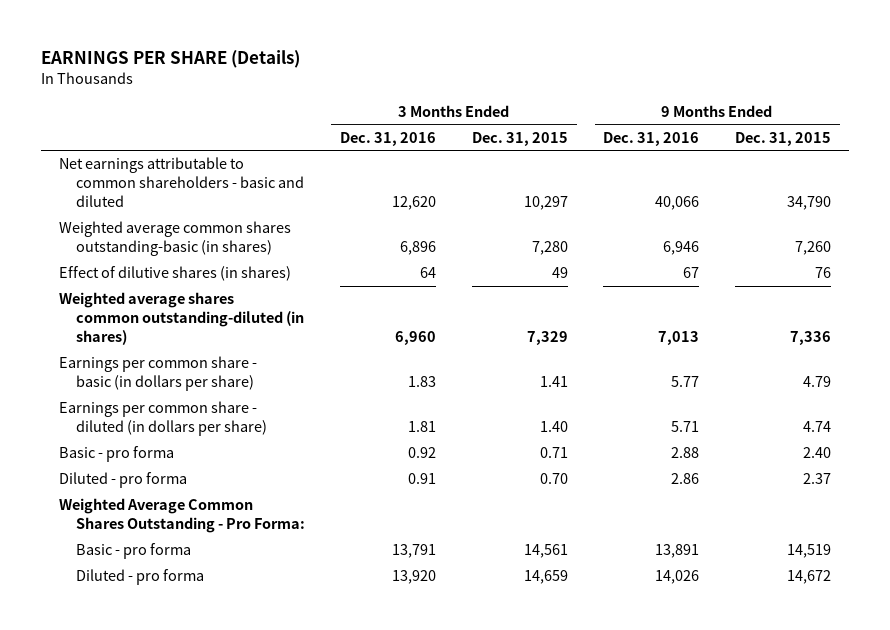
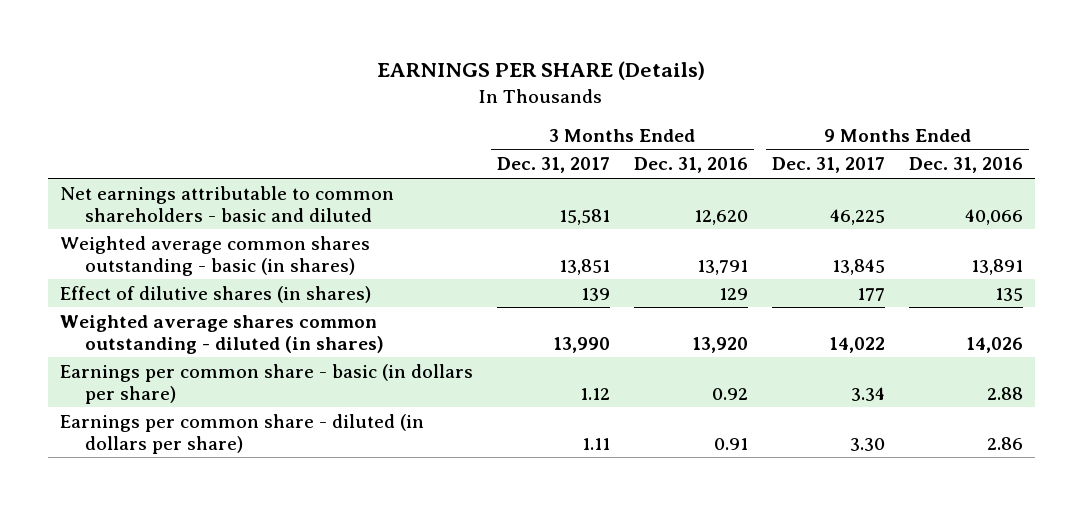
[471,131,568,146] Dec. 31, 2015 -> none
[735,131,832,146] Dec. 31, 2015 -> none
none -> [496,157,610,174] Dec. 31, 2017
none -> [772,157,886,174] Dec. 31, 2017
[58,446,174,463] Basic - pro forma -> none
[58,472,187,489] Diluted - pro forma -> none
[58,498,305,534] Weighted Average Common Shares Outstanding - Pro Forma: -> none
[75,543,191,560] Basic - pro forma -> none
[75,569,204,586] Diluted - pro forma -> none
[58,221,291,257] Weighted average common shares outstanding-basic (in shares) -> [59,235,370,276] Weighted average common shares outstanding - basic (in shares)
[400,241,437,256] 6,896 -> [696,259,748,275] 13,791
[663,241,700,256] 6,946 -> [971,258,1024,275] 13,891
[420,267,437,279] 64 -> [718,287,748,300] 129
[683,267,700,279] 67 -> [995,287,1024,301] 135
[58,292,304,346] Weighted average shares common outstanding-diluted (in shares) -> [59,314,384,354] Weighted average shares common outstanding - diluted (in shares)
[395,331,437,346] 6,960 -> [691,336,748,353] 13,920
[658,331,700,346] 7,013 -> [966,336,1024,353] 14,026
[408,376,437,388] 1.83 -> [711,387,748,400] 0.92
[671,376,700,388] 5.77 -> [987,386,1024,400] 2.88
[408,421,437,433] 1.81 -> [713,437,748,450] 0.91
[671,421,700,433] 5.71 -> [987,436,1024,450] 2.86

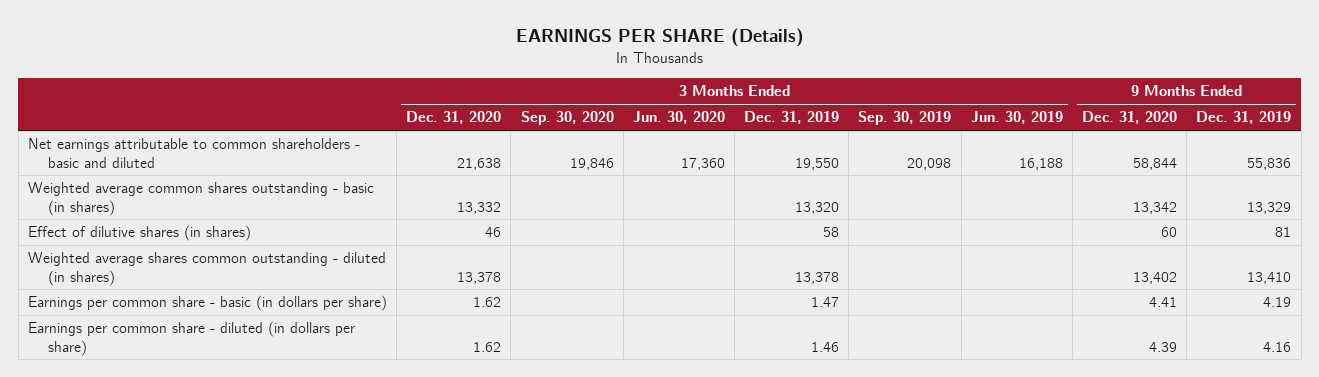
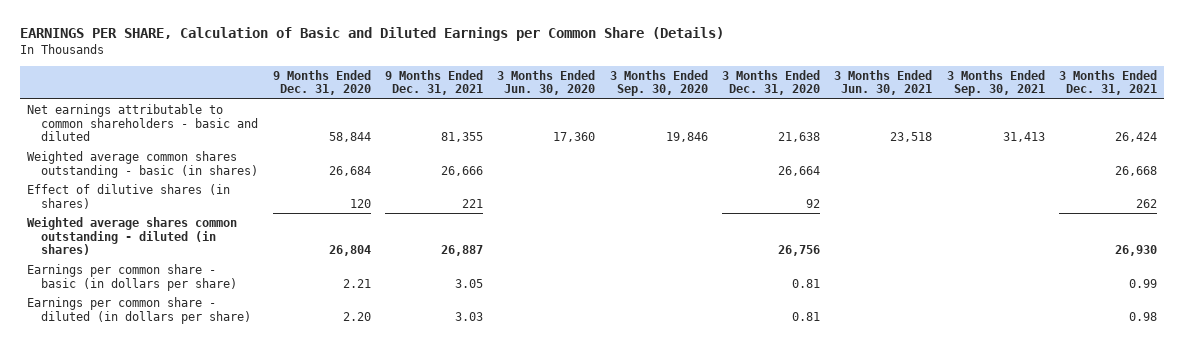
[515,27,804,47] EARNINGS PER SHARE (Details) -> [20,27,725,42] EARNINGS PER SHARE, Calculation of Basic and Diluted Earnings per Common Share (Details)
[744,111,840,125] Dec. 31, 2019 -> none
[858,111,952,126] Sep. 30, 2019 -> none
[970,111,1063,125] Jun. 30, 2019 -> none
[1196,111,1292,125] Dec. 31, 2019 -> none
none -> [384,69,483,96] 9 Months Ended Dec. 31, 2021
none -> [834,69,933,96] 3 Months Ended Jun. 30, 2021
none -> [946,69,1045,97] 3 Months Ended Sep. 30, 2021
none -> [1058,69,1157,96] 3 Months Ended Dec. 31, 2021
[457,201,502,214] 13,332 -> [777,165,820,176] 26,664
[1133,201,1178,214] 13,342 -> [328,165,371,176] 26,684
[485,227,502,238] 46 -> [805,198,820,208] 92
[1161,227,1178,238] 60 -> [349,198,371,208] 120
[457,271,502,284] 13,378 -> [777,245,820,257] 26,756
[1133,271,1178,284] 13,402 -> [328,245,371,257] 26,804
[473,297,502,308] 1.62 -> [791,278,820,288] 0.81
[1149,297,1178,308] 4.41 -> [342,278,371,288] 2.21
[473,341,502,352] 1.62 -> [791,311,820,321] 0.81
[1149,341,1178,352] 4.39 -> [342,311,371,321] 2.20

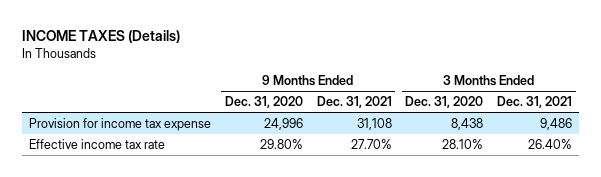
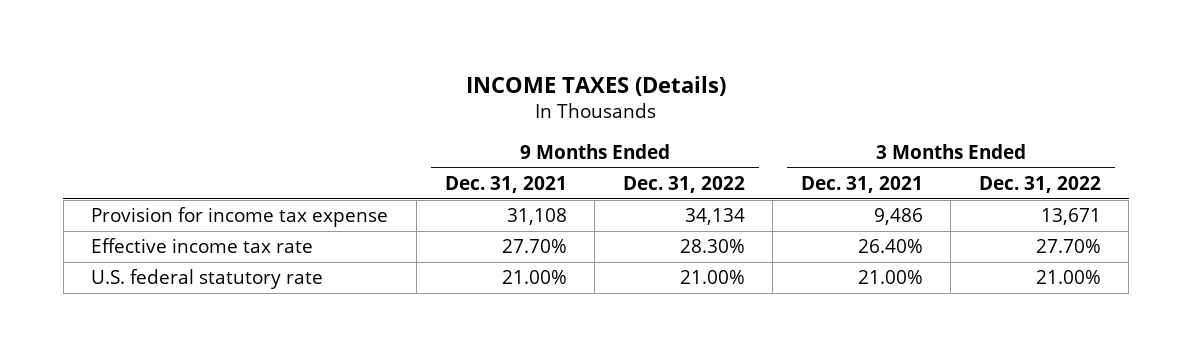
[224,96,303,109] Dec. 31, 2020 -> none
[405,96,484,109] Dec. 31, 2020 -> none
none -> [622,176,745,194] Dec. 31, 2022
none -> [978,176,1101,194] Dec. 31, 2022
none -> [91,269,324,290] U.S. federal statutory rate

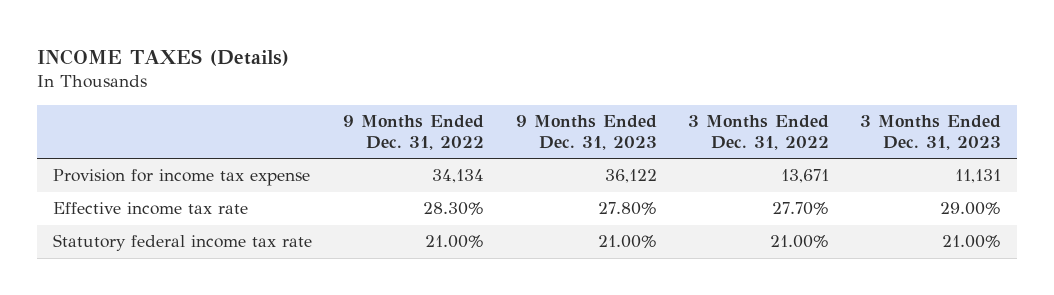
[444,176,567,194] Dec. 31, 2021 -> none
[800,176,923,194] Dec. 31, 2021 -> none
none -> [515,115,657,151] 9 Months Ended Dec. 31, 2023
none -> [860,115,1002,151] 3 Months Ended Dec. 31, 2023
[91,269,324,290] U.S. federal statutory rate -> [52,234,312,252] Statutory federal income tax rate

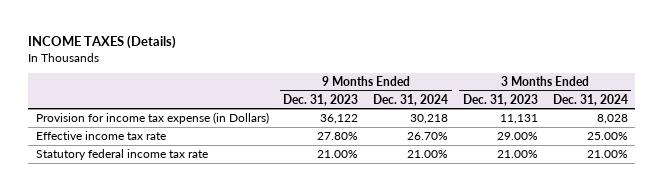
[343,115,485,151] 9 Months Ended Dec. 31, 2022 -> none
[687,115,829,151] 3 Months Ended Dec. 31, 2022 -> none
none -> [373,93,449,106] Dec. 31, 2024
none -> [552,93,628,106] Dec. 31, 2024
[52,169,310,187] Provision for income tax expense -> [35,111,269,124] Provision for income tax expense (in Dollars)

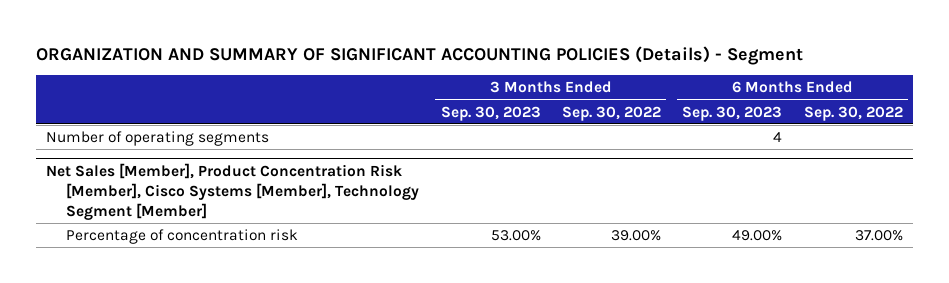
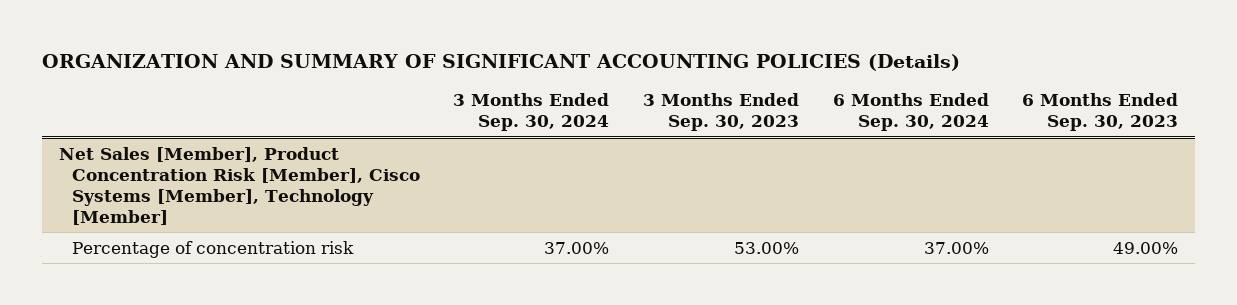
[35,45,803,65] ORGANIZATION AND SUMMARY OF SIGNIFICANT ACCOUNTING POLICIES (Details) - Segment -> [42,53,961,71] ORGANIZATION AND SUMMARY OF SIGNIFICANT ACCOUNTING POLICIES (Details)
[562,105,662,121] Sep. 30, 2022 -> none
[803,105,903,121] Sep. 30, 2022 -> none
none -> [453,92,610,132] 3 Months Ended Sep. 30, 2024
none -> [832,92,989,132] 6 Months Ended Sep. 30, 2024
[46,131,270,147] Number of operating segments -> none
[46,163,420,220] Net Sales [Member], Product Concentration Risk [Member], Cisco Systems [Member], Technology Segment [Member] -> [59,146,420,225] Net Sales [Member], Product Concentration Risk [Member], Cisco Systems [Member], Technology [Member]

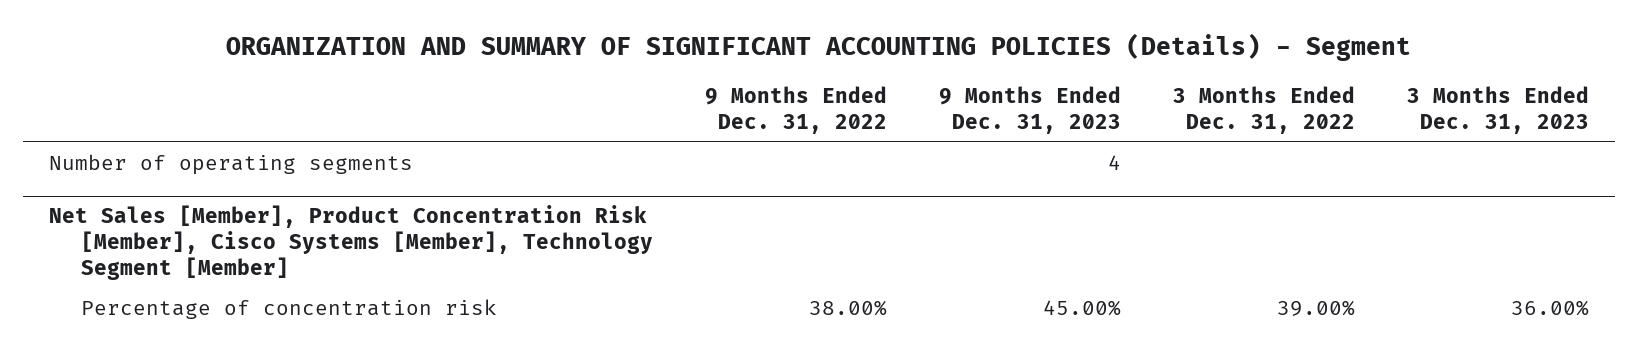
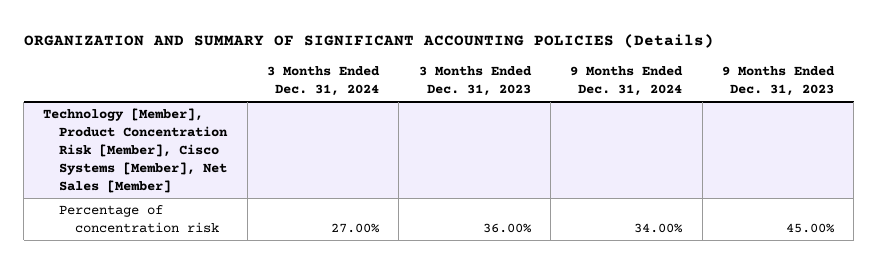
[225,32,1411,61] ORGANIZATION AND SUMMARY OF SIGNIFICANT ACCOUNTING POLICIES (Details) - Segment -> [23,34,714,49] ORGANIZATION AND SUMMARY OF SIGNIFICANT ACCOUNTING POLICIES (Details)
[704,85,887,134] 9 Months Ended Dec. 31, 2022 -> none
[1172,85,1355,134] 3 Months Ended Dec. 31, 2022 -> none
none -> [266,66,380,97] 3 Months Ended Dec. 31, 2024
none -> [570,66,684,97] 9 Months Ended Dec. 31, 2024
[48,154,413,176] Number of operating segments -> none
[48,205,653,281] Net Sales [Member], Product Concentration Risk [Member], Cisco Systems [Member], Technology Segment [Member] -> [43,107,229,194] Technology [Member], Product Concentration Risk [Member], Cisco Systems [Member], Net Sales [Member]

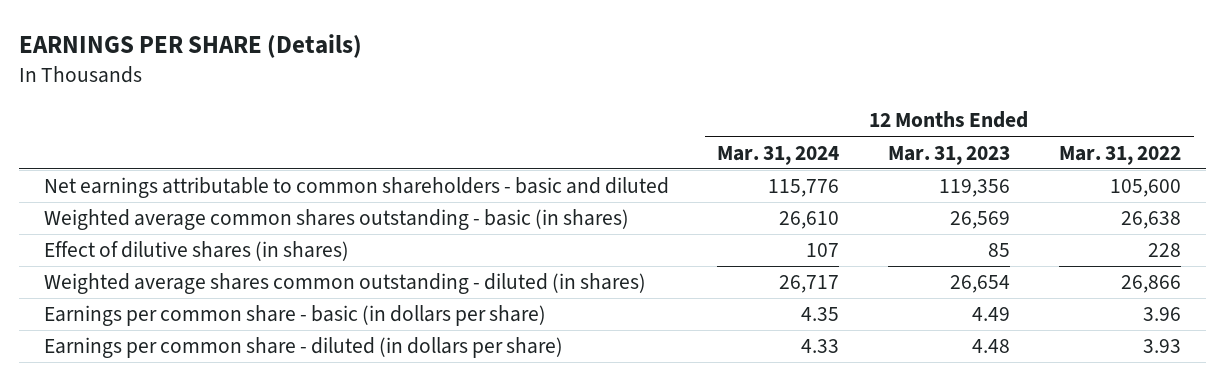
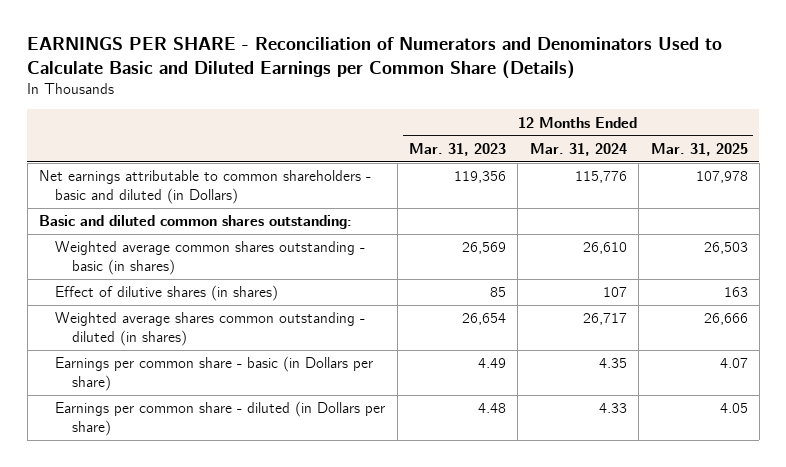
[19,33,363,58] EARNINGS PER SHARE (Details) -> [27,37,723,79] EARNINGS PER SHARE - Reconciliation of Numerators and Denominators Used to Calculate Basic and Diluted Earnings per Common Share (Details)
[1059,145,1182,165] Mar. 31, 2022 -> none
none -> [650,142,748,156] Mar. 31, 2025
[43,177,669,199] Net earnings attributable to common shareholders - basic and diluted -> [38,170,371,205] Net earnings attributable to common shareholders - basic and diluted (in Dollars)
none -> [38,215,352,230] Basic and diluted common shares outstanding:
[43,305,546,327] Earnings per common share - basic (in dollars per share) -> [55,356,374,392] Earnings per common share - basic (in Dollars per share)
[43,337,563,359] Earnings per common share - diluted (in dollars per share) -> [55,401,386,437] Earnings per common share - diluted (in Dollars per share)

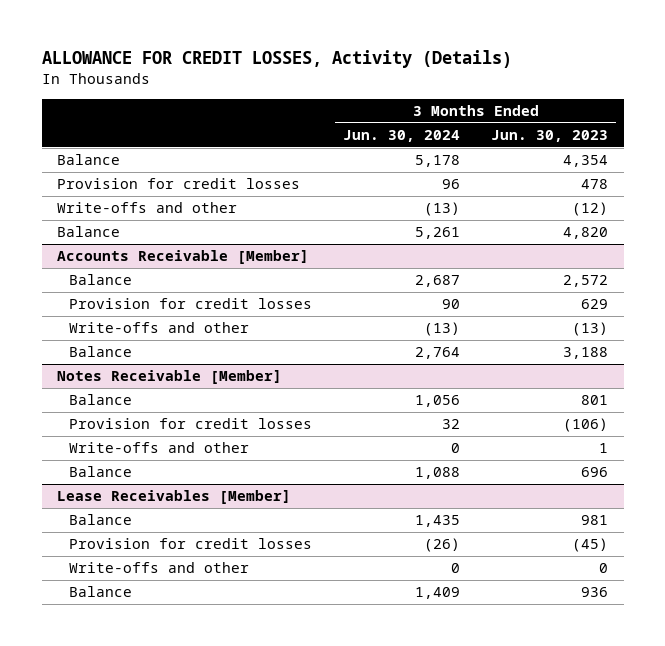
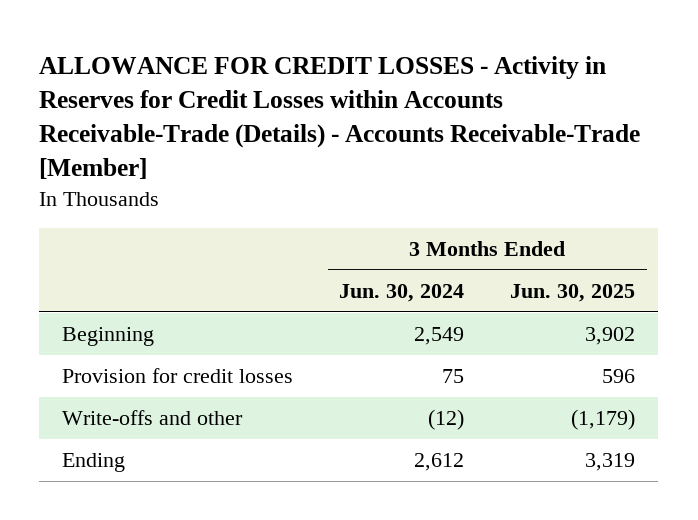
[41,50,512,69] ALLOWANCE FOR CREDIT LOSSES, Activity (Details) -> [39,55,641,180] ALLOWANCE FOR CREDIT LOSSES - Activity in Reserves for Credit Losses within Accounts Receivable-Trade (Details) - Accounts Receivable-Trade [Member]
[491,130,609,143] Jun. 30, 2023 -> none
none -> [510,284,636,303] Jun. 30, 2025
[57,154,121,166] Balance -> none
[57,226,121,238] Balance -> none
[57,250,310,265] Accounts Receivable [Member] -> none
[69,274,133,286] Balance -> none
[69,298,313,310] Provision for credit losses -> none
[69,322,250,334] Write-offs and other -> none
[69,346,133,358] Balance -> none
[57,370,283,385] Notes Receivable [Member] -> none
[69,394,133,406] Balance -> none
[69,418,313,430] Provision for credit losses -> none
[69,442,250,454] Write-offs and other -> none
[69,466,133,478] Balance -> none
[57,490,292,505] Lease Receivables [Member] -> none
[69,514,133,526] Balance -> none
[69,538,313,550] Provision for credit losses -> none
[69,562,250,574] Write-offs and other -> none
[69,586,133,598] Balance -> none
none -> [62,327,155,347] Beginning
[442,179,461,190] 96 -> [442,369,465,384] 75
[424,202,461,217] (13) -> [428,409,465,431] (12)
none -> [62,453,126,473] Ending

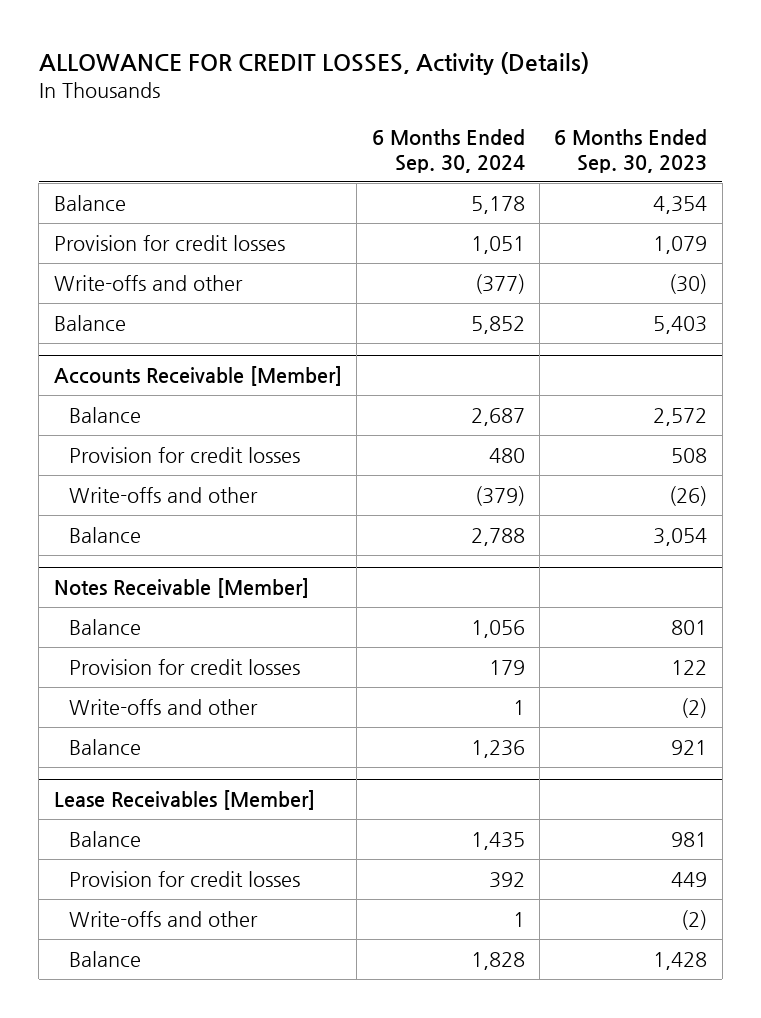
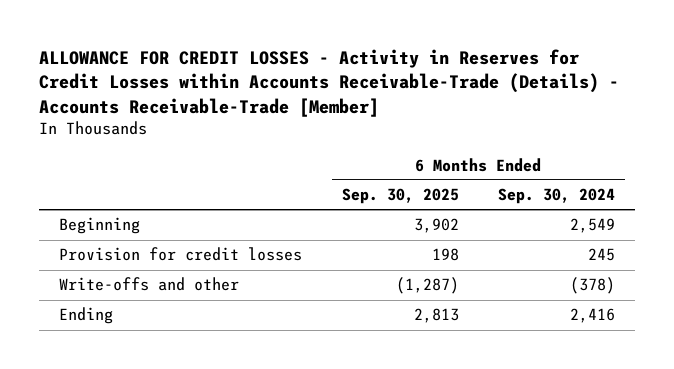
[38,52,589,76] ALLOWANCE FOR CREDIT LOSSES, Activity (Details) -> [39,48,620,118] ALLOWANCE FOR CREDIT LOSSES - Activity in Reserves for Credit Losses within Accounts Receivable-Trade (Details) - Accounts Receivable-Trade [Member]
[554,129,708,173] 6 Months Ended Sep. 30, 2023 -> none
none -> [341,188,459,205] Sep. 30, 2025
[53,194,126,211] Balance -> none
[53,314,126,331] Balance -> none
[53,366,342,387] Accounts Receivable [Member] -> none
[68,406,141,423] Balance -> none
[68,446,300,463] Provision for credit losses -> none
[68,486,258,503] Write-offs and other -> none
[68,526,141,543] Balance -> none
[53,578,309,599] Notes Receivable [Member] -> none
[68,618,141,635] Balance -> none
[68,658,300,675] Provision for credit losses -> none
[68,698,258,715] Write-offs and other -> none
[68,738,141,755] Balance -> none
[53,790,315,811] Lease Receivables [Member] -> none
[68,830,141,847] Balance -> none
[68,870,300,887] Provision for credit losses -> none
[68,910,258,927] Write-offs and other -> none
[68,950,141,967] Balance -> none
none -> [59,217,141,235] Beginning
[470,235,525,254] 1,051 -> [588,248,616,262] 245
[474,273,525,294] (377) -> [570,277,616,295] (378)
none -> [59,307,114,325] Ending

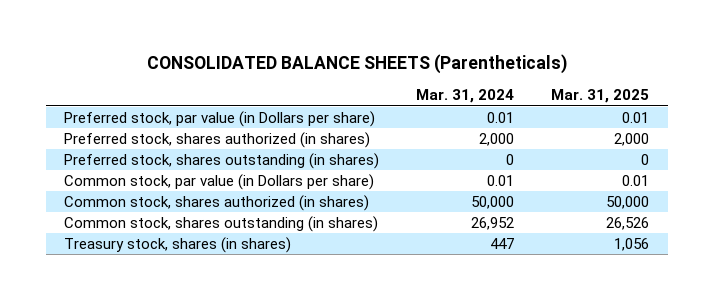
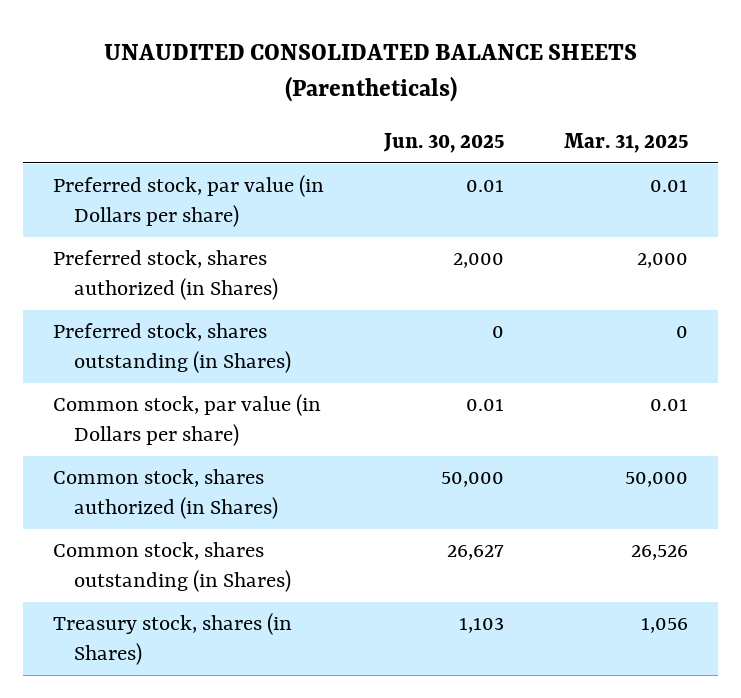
[146,54,567,75] CONSOLIDATED BALANCE SHEETS (Parentheticals) -> [103,43,637,103] UNAUDITED CONSOLIDATED BALANCE SHEETS (Parentheticals)
[416,89,515,104] Mar. 31, 2024 -> none
none -> [383,132,505,153] Jun. 30, 2025
[64,132,371,149] Preferred stock, shares authorized (in shares) -> [53,250,279,301] Preferred stock, shares authorized (in Shares)
[64,153,380,170] Preferred stock, shares outstanding (in shares) -> [53,323,292,374] Preferred stock, shares outstanding (in Shares)
[64,195,370,212] Common stock, shares authorized (in shares) -> [53,469,279,520] Common stock, shares authorized (in Shares)
[64,216,379,233] Common stock, shares outstanding (in shares) -> [53,542,292,593] Common stock, shares outstanding (in Shares)
[64,237,292,254] Treasury stock, shares (in shares) -> [53,613,293,666] Treasury stock, shares (in Shares)

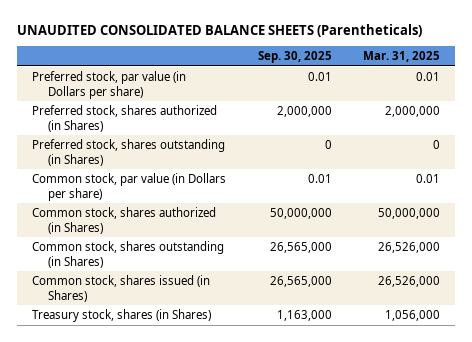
[383,132,505,153] Jun. 30, 2025 -> none
none -> [257,51,332,64] Sep. 30, 2025
[637,253,689,269] 2,000 -> [384,106,440,118] 2,000,000
[625,472,689,488] 50,000 -> [377,208,440,220] 50,000,000
[631,545,689,561] 26,526 -> [377,242,440,254] 26,526,000
none -> [32,275,211,302] Common stock, shares issued (in Shares)
[641,618,689,634] 1,056 -> [384,310,440,322] 1,056,000

